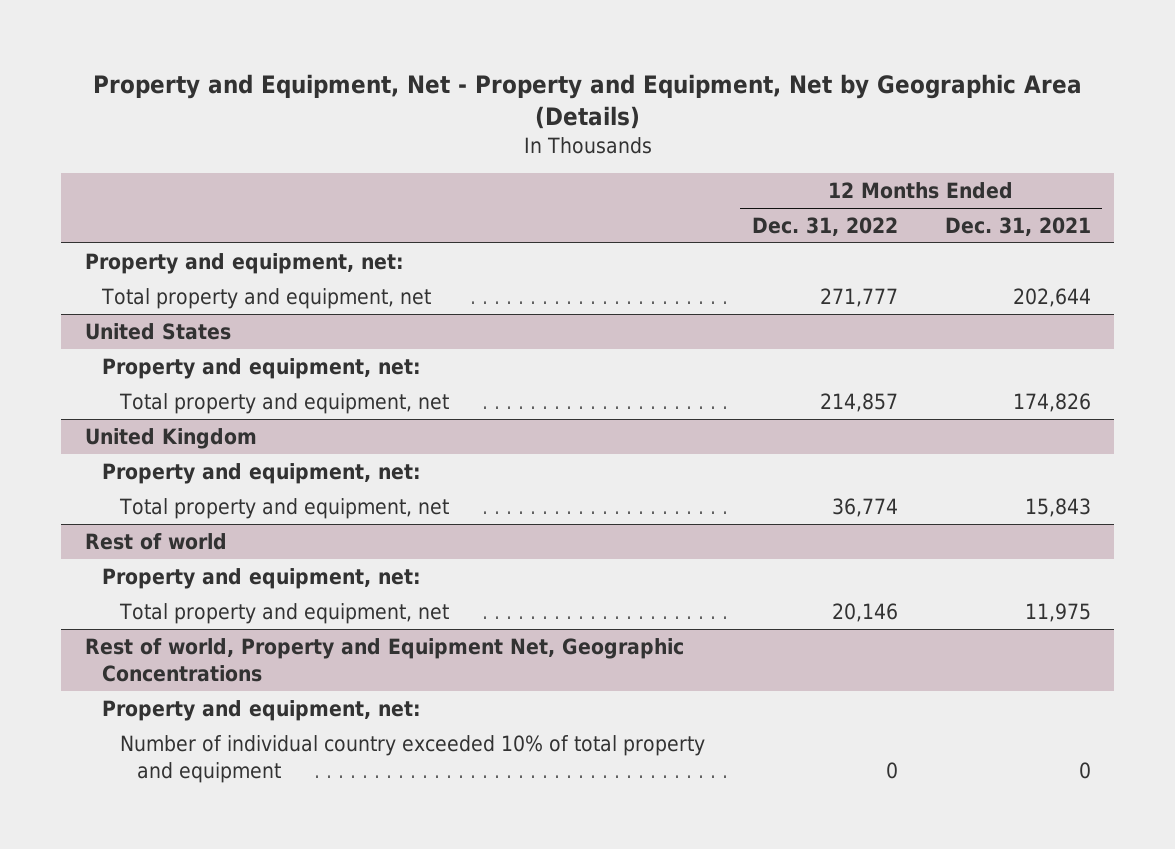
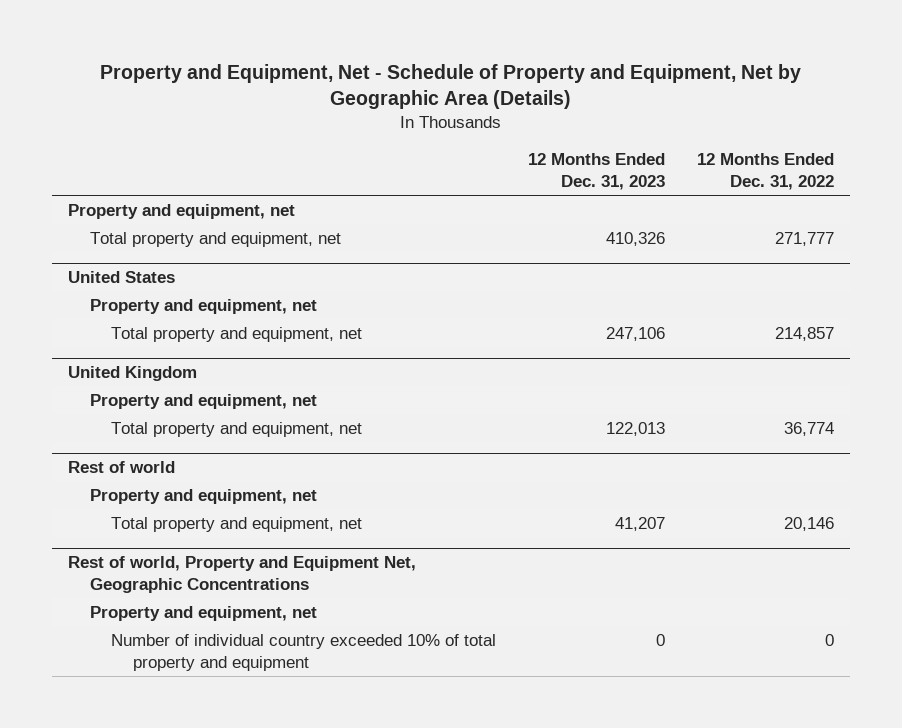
[92,74,1082,130] Property and Equipment, Net - Property and Equipment, Net by Geographic Area (Details) -> [100,63,802,110] Property and Equipment, Net - Schedule of Property and Equipment, Net by Geographic Area (Details)
[944,217,1091,237] Dec. 31, 2021 -> none
none -> [528,153,666,191] 12 Months Ended Dec. 31, 2023
[84,252,404,274] Property and equipment, net: -> [68,203,296,219] Property and equipment, net
[102,357,422,379] Property and equipment, net: -> [89,298,317,314] Property and equipment, net
[102,462,422,484] Property and equipment, net: -> [89,393,317,409] Property and equipment, net
[102,567,422,589] Property and equipment, net: -> [89,488,317,504] Property and equipment, net
[102,699,422,721] Property and equipment, net: -> [89,605,317,621] Property and equipment, net

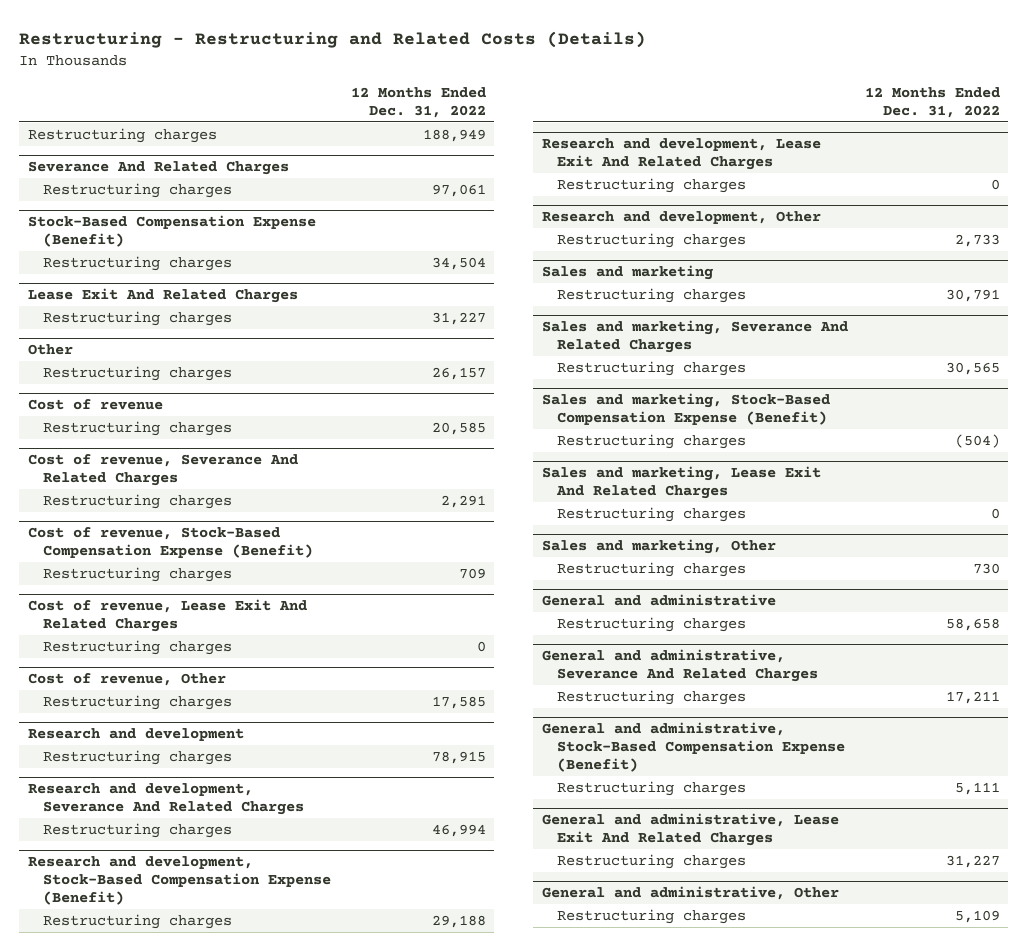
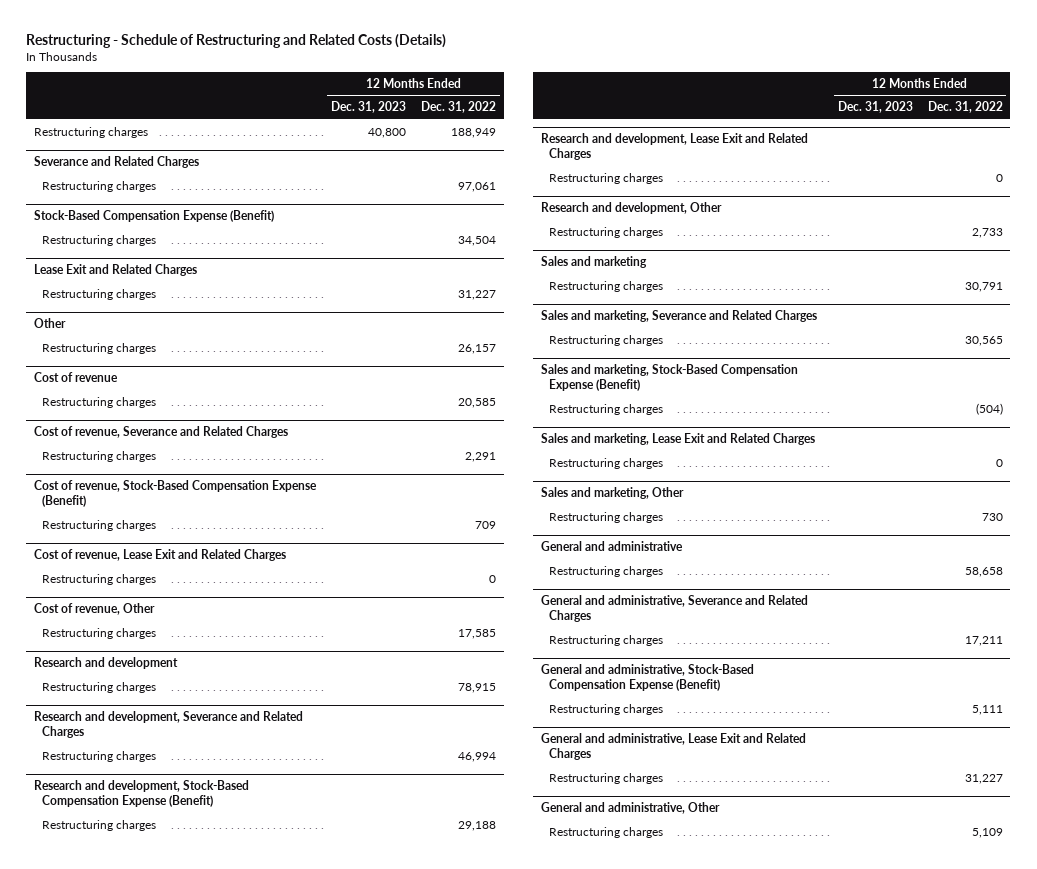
[19,30,647,48] Restructuring - Restructuring and Related Costs (Details) -> [26,33,447,48] Restructuring - Schedule of Restructuring and Related Costs (Details)
none -> [331,101,407,114] Dec. 31, 2023
[27,161,289,176] Severance And Related Charges -> [33,156,199,169] Severance and Related Charges
[27,288,298,304] Lease Exit And Related Charges -> [33,264,197,277] Lease Exit and Related Charges
[27,454,298,487] Cost of revenue, Severance And Related Charges -> [33,426,288,439] Cost of revenue, Severance and Related Charges
[27,599,307,633] Cost of revenue, Lease Exit And Related Charges -> [33,549,286,562] Cost of revenue, Lease Exit and Related Charges
[27,783,304,816] Research and development, Severance And Related Charges -> [33,711,303,739] Research and development, Severance and Related Charges
[541,138,821,171] Research and development, Lease Exit And Related Charges -> [540,133,808,161] Research and development, Lease Exit and Related Charges
[541,320,848,354] Sales and marketing, Severance And Related Charges -> [540,310,817,323] Sales and marketing, Severance and Related Charges
[541,466,821,500] Sales and marketing, Lease Exit And Related Charges -> [540,433,815,446] Sales and marketing, Lease Exit and Related Charges
[541,649,818,683] General and administrative, Severance And Related Charges -> [540,595,808,623] General and administrative, Severance and Related Charges
[541,813,839,847] General and administrative, Lease Exit And Related Charges -> [540,733,806,761] General and administrative, Lease Exit and Related Charges

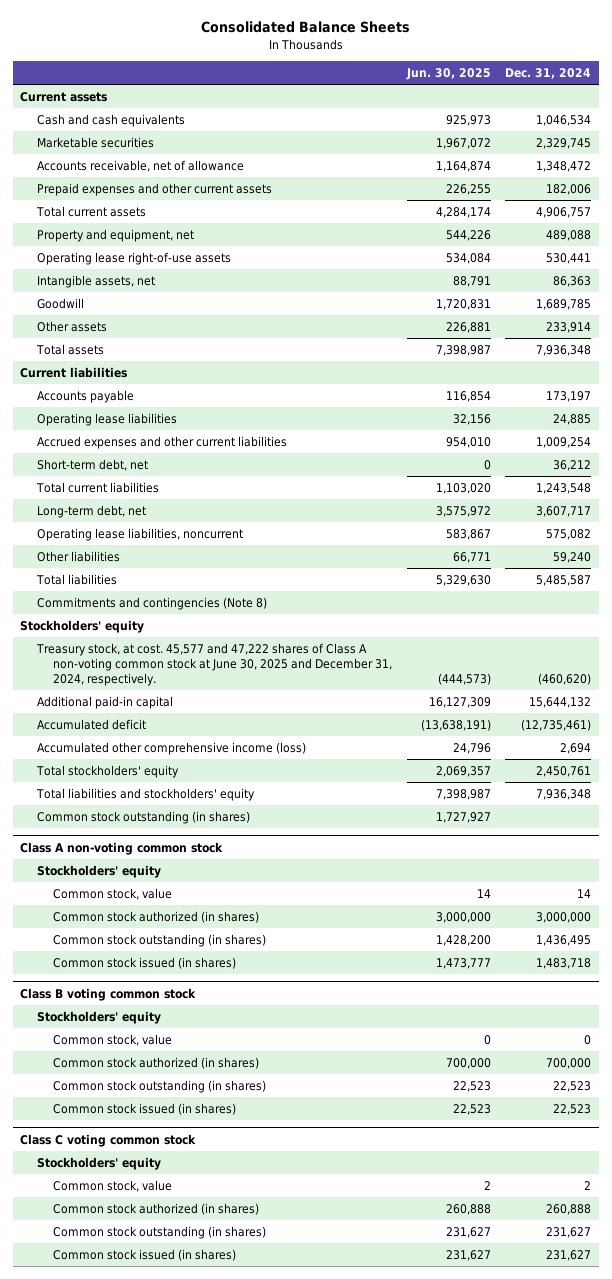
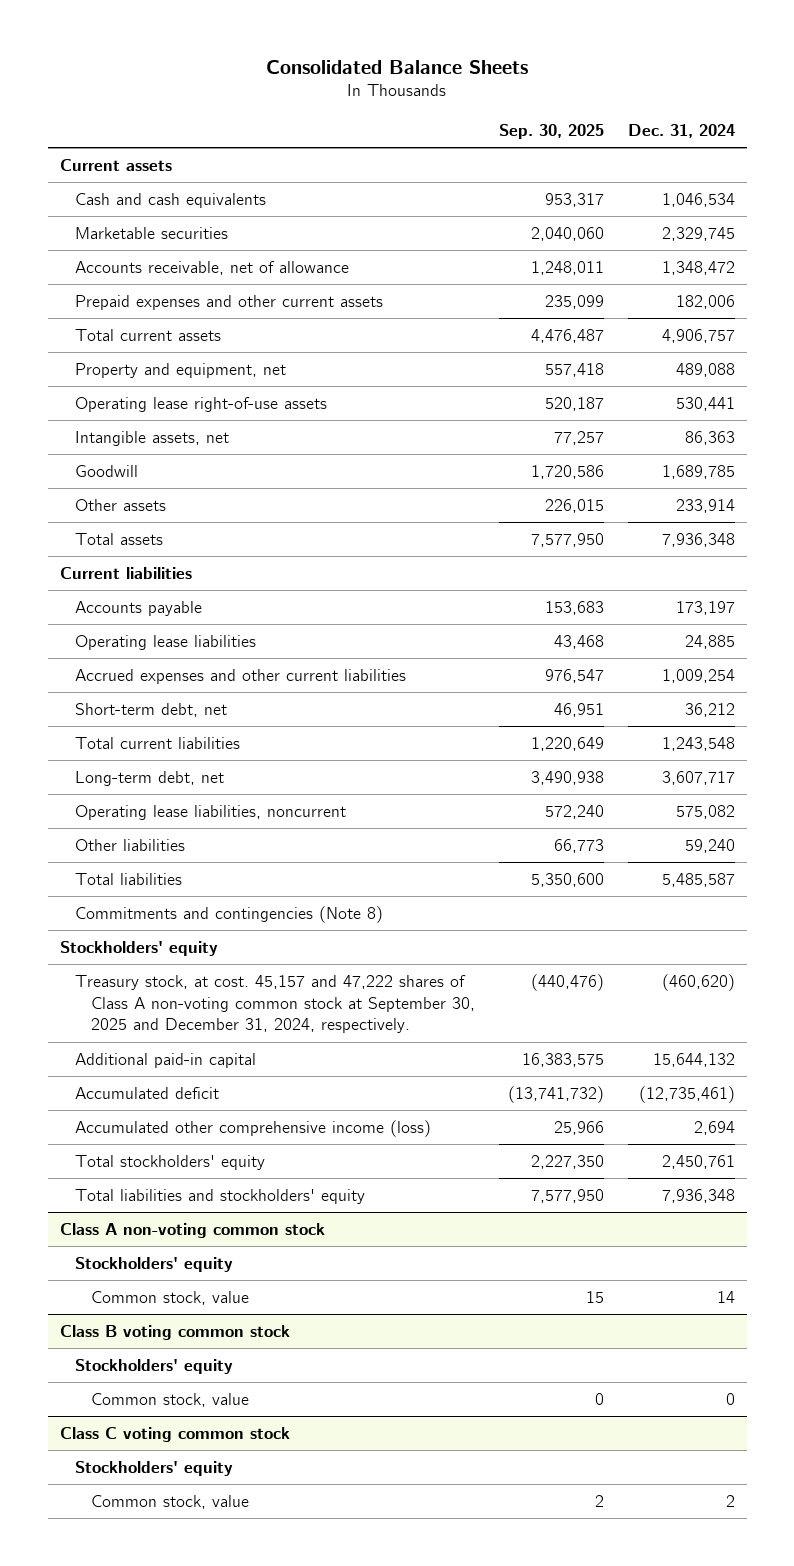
[405,68,491,81] Jun. 30, 2025 -> none
none -> [498,124,604,140] Sep. 30, 2025
[35,643,393,687] Treasury stock, at cost. 45,577 and 47,222 shares of Class A non-voting common stock at June 30, 2025 and December 31, 2024, respectively. -> [75,974,475,1034] Treasury stock, at cost. 45,157 and 47,222 shares of Class A non-voting common stock at September 30, 2025 and December 31, 2024, respectively.
[36,811,250,825] Common stock outstanding (in shares) -> none
[53,911,260,924] Common stock authorized (in shares) -> none
[53,934,267,948] Common stock outstanding (in shares) -> none
[53,957,237,970] Common stock issued (in shares) -> none
[53,1057,260,1070] Common stock authorized (in shares) -> none
[53,1080,267,1094] Common stock outstanding (in shares) -> none
[53,1103,237,1116] Common stock issued (in shares) -> none
[53,1203,260,1216] Common stock authorized (in shares) -> none
[53,1226,267,1240] Common stock outstanding (in shares) -> none
[53,1249,237,1262] Common stock issued (in shares) -> none

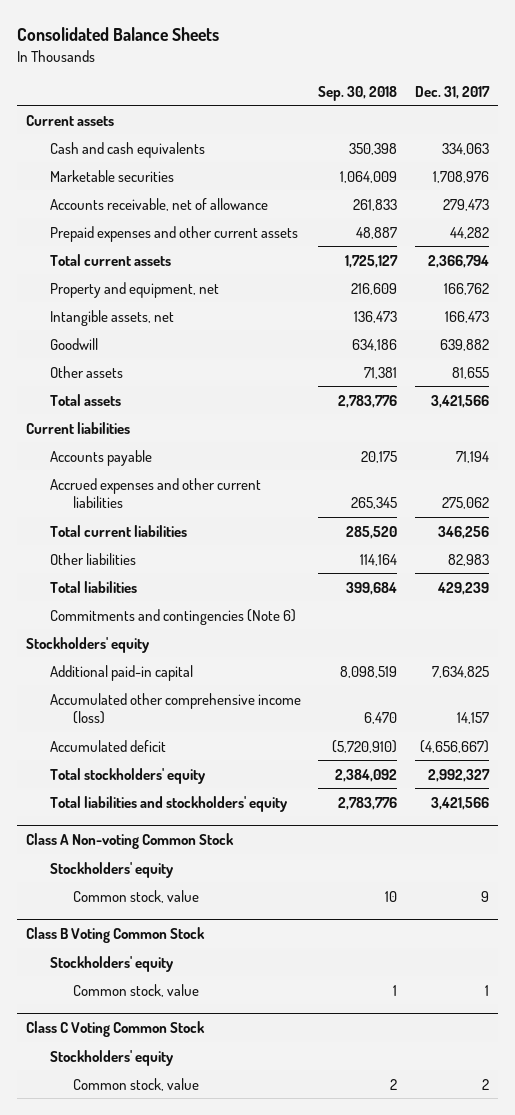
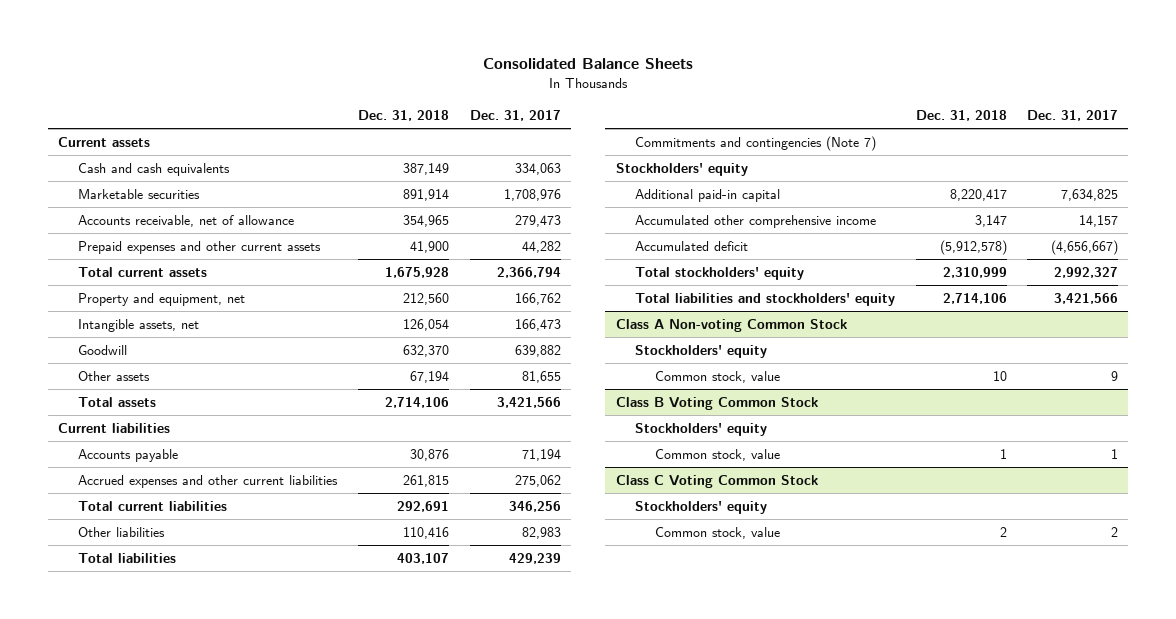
[318,85,398,101] Sep. 30, 2018 -> none
none -> [358,109,450,121] Dec. 31, 2018
[49,608,296,625] Commitments and contingencies (Note 6) -> [635,135,877,151] Commitments and contingencies (Note 7)
[49,692,301,725] Accumulated other comprehensive income (loss) -> [635,214,877,228] Accumulated other comprehensive income

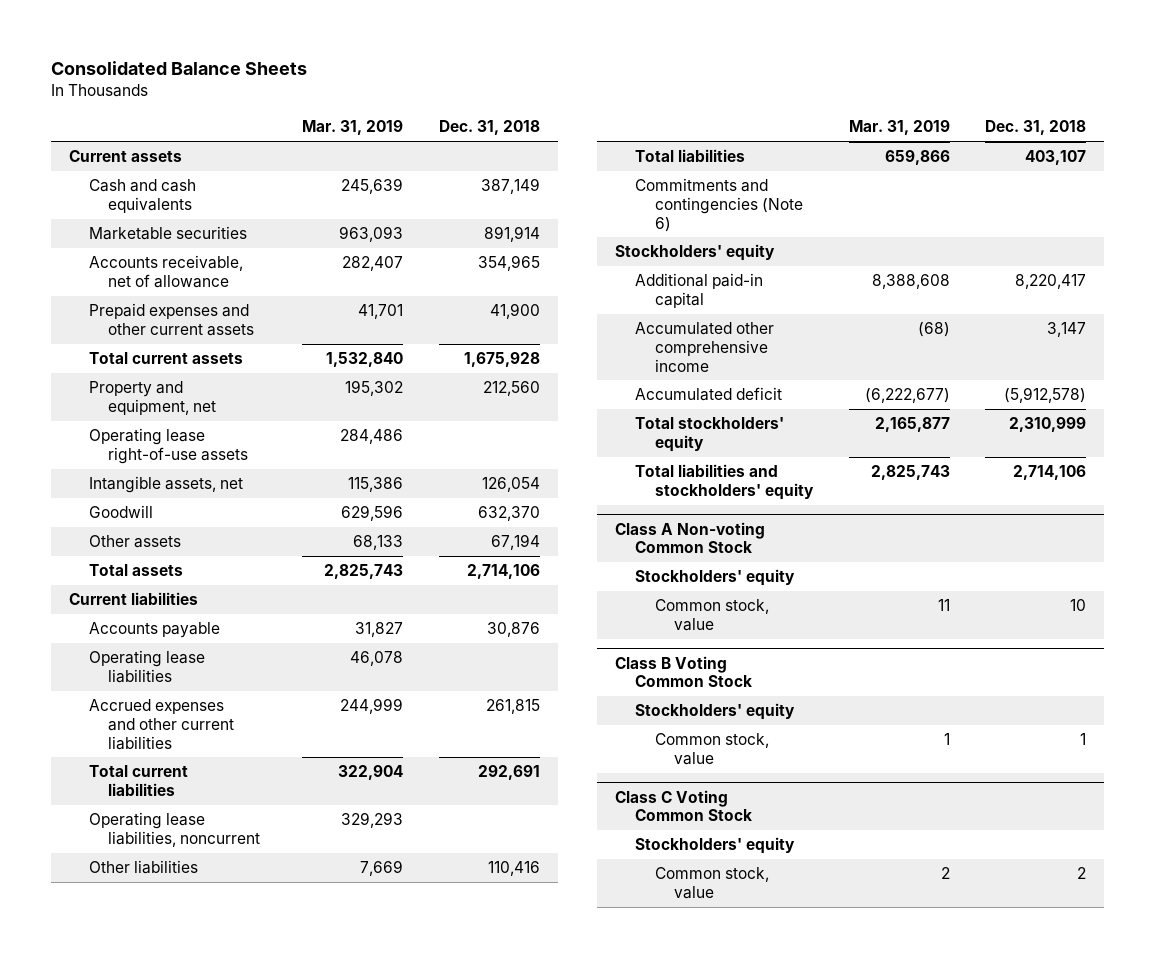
[469,109,561,121] Dec. 31, 2017 -> none
none -> [302,120,404,136] Mar. 31, 2019
none -> [88,428,249,464] Operating lease right-of-use assets
none -> [88,650,205,683] Operating lease liabilities
none -> [88,812,261,847] Operating lease liabilities, noncurrent
[635,135,877,151] Commitments and contingencies (Note 7) -> [634,178,803,232] Commitments and contingencies (Note 6)

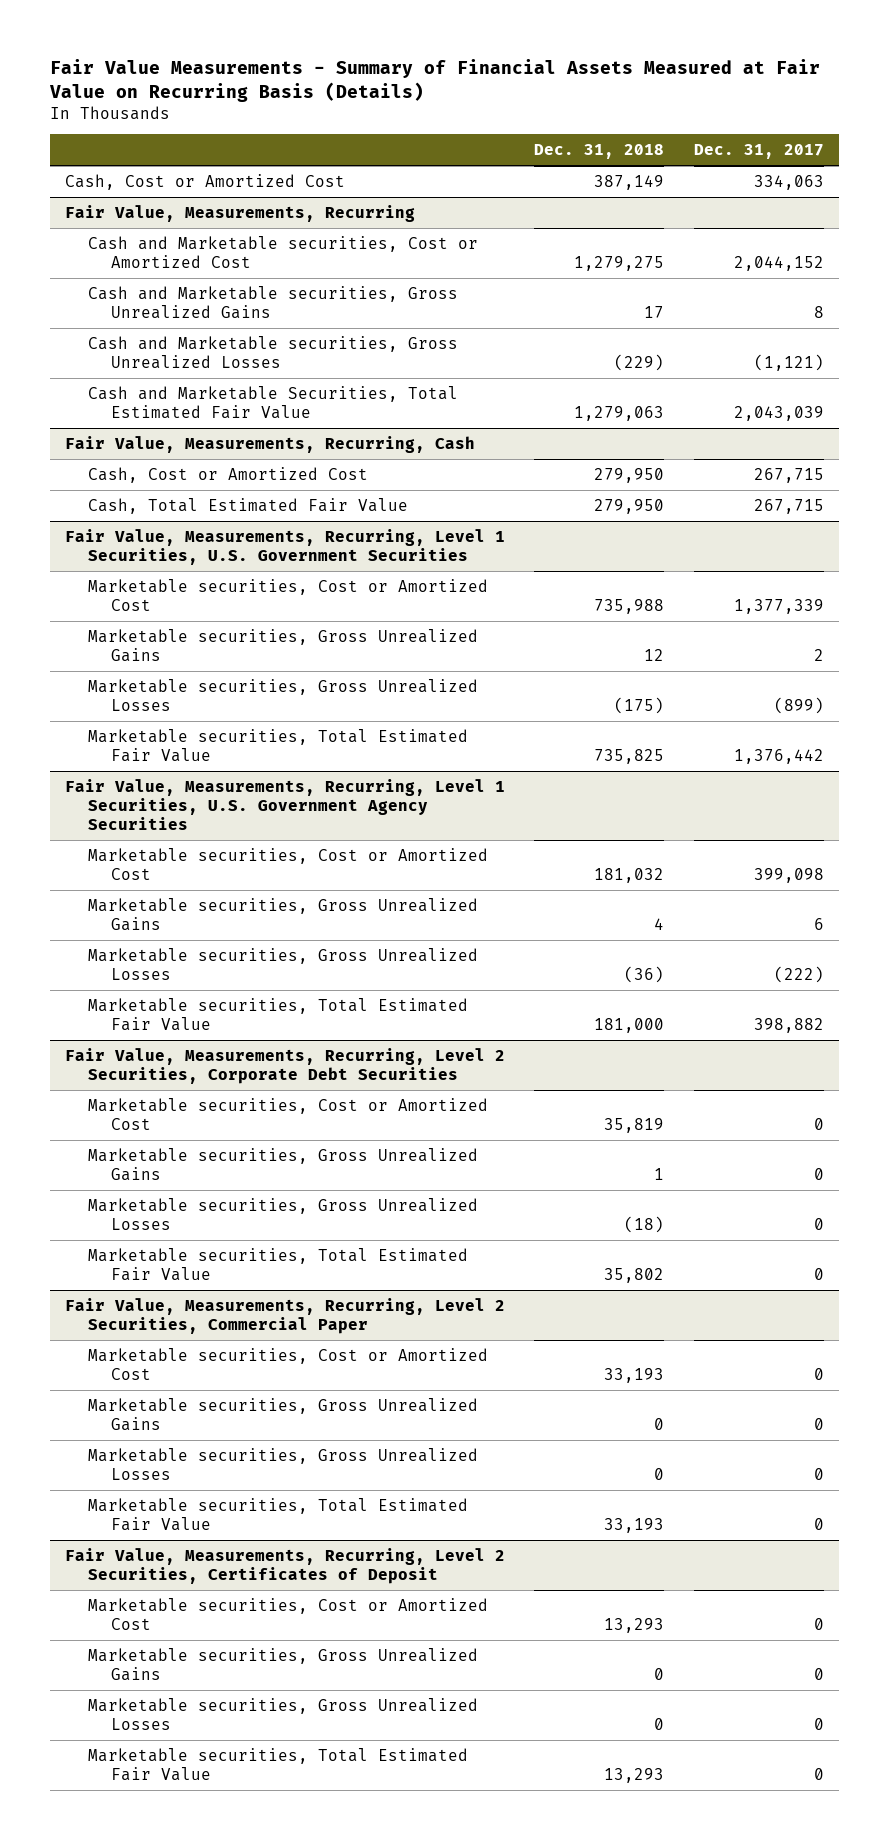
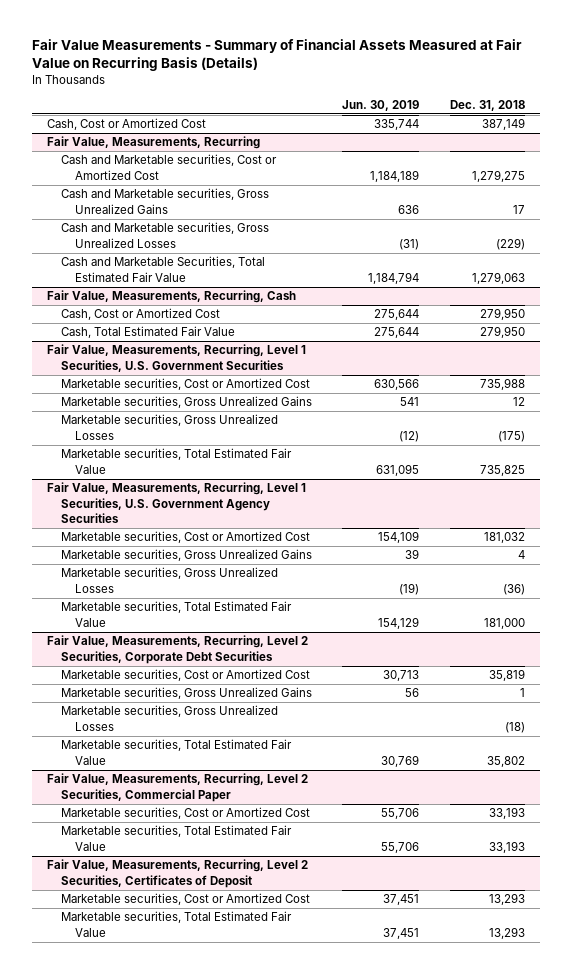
[693,144,824,160] Dec. 31, 2017 -> none
none -> [342,99,420,111] Jun. 30, 2019
[87,1398,478,1432] Marketable securities, Gross Unrealized Gains -> none
[87,1448,478,1481] Marketable securities, Gross Unrealized Losses -> none
[87,1648,478,1682] Marketable securities, Gross Unrealized Gains -> none
[87,1698,478,1731] Marketable securities, Gross Unrealized Losses -> none

